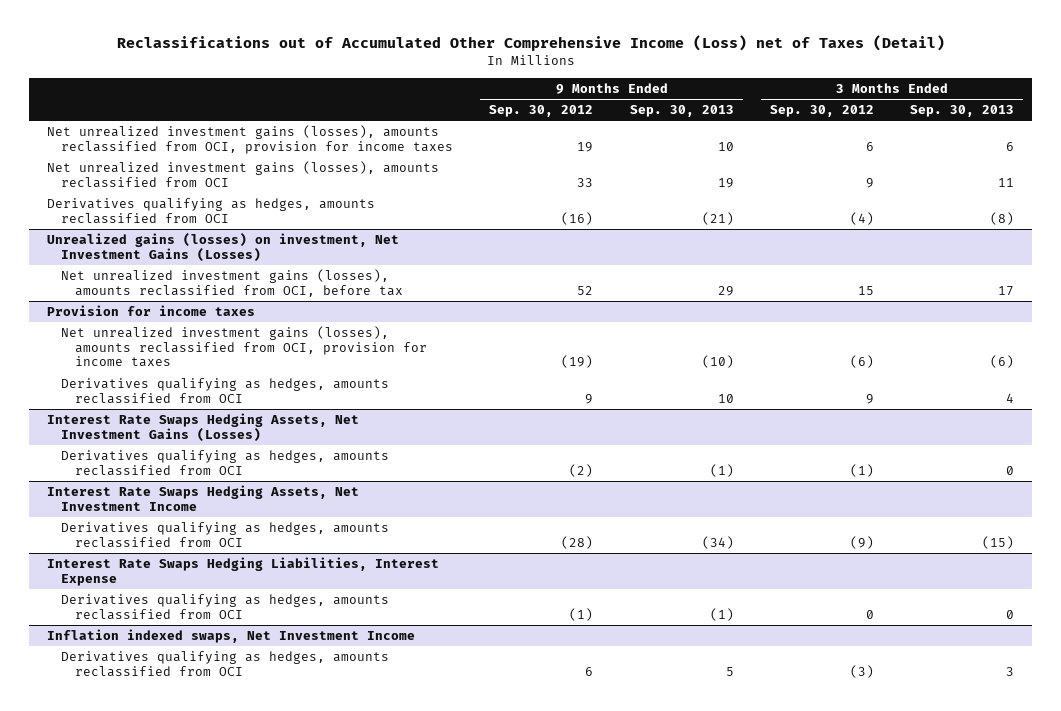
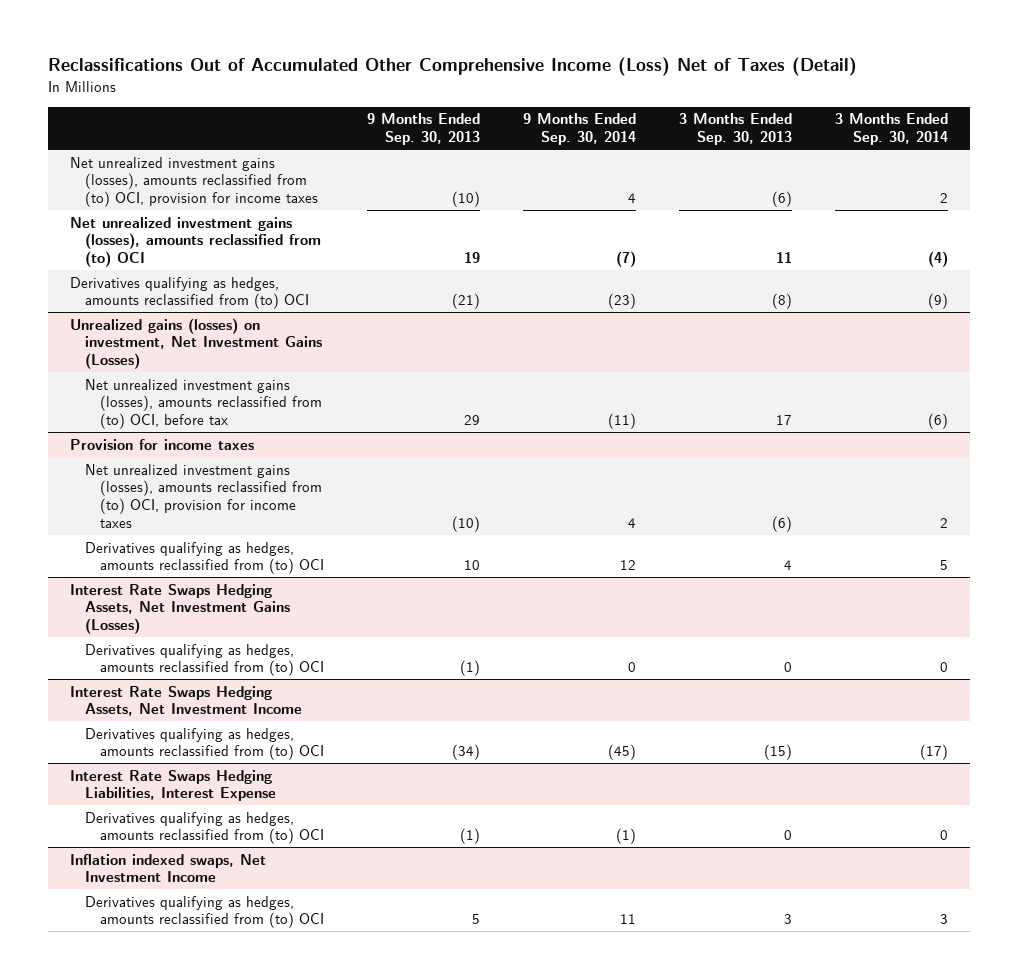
[116,35,945,52] Reclassifications out of Accumulated Other Comprehensive Income (Loss) net of Taxes (Detail) -> [47,57,857,77] Reclassifications Out of Accumulated Other Comprehensive Income (Loss) Net of Taxes (Detail)
[489,105,594,118] Sep. 30, 2012 -> none
[769,105,874,118] Sep. 30, 2012 -> none
none -> [522,113,636,146] 9 Months Ended Sep. 30, 2014
none -> [835,113,949,146] 3 Months Ended Sep. 30, 2014
[47,125,454,154] Net unrealized investment gains (losses), amounts reclassified from OCI, provision for income taxes -> [69,156,318,208] Net unrealized investment gains (losses), amounts reclassified from (to) OCI, provision for income taxes
[717,141,734,151] 10 -> [451,191,480,208] (10)
[1006,141,1015,151] 6 -> [772,191,793,208] (6)
[47,161,440,188] Net unrealized investment gains (losses), amounts reclassified from OCI -> [69,216,321,268] Net unrealized investment gains (losses), amounts reclassified from (to) OCI
[47,198,376,224] Derivatives qualifying as hedges, amounts reclassified from OCI -> [69,276,309,310] Derivatives qualifying as hedges, amounts reclassified from (to) OCI
[61,269,404,297] Net unrealized investment gains (losses), amounts reclassified from OCI, before tax -> [84,378,322,430] Net unrealized investment gains (losses), amounts reclassified from (to) OCI, before tax
[61,326,428,368] Net unrealized investment gains (losses), amounts reclassified from OCI, provision for income taxes -> [84,463,322,528] Net unrealized investment gains (losses), amounts reclassified from (to) OCI, provision for income taxes
[61,378,390,404] Derivatives qualifying as hedges, amounts reclassified from OCI -> [84,541,324,575] Derivatives qualifying as hedges, amounts reclassified from (to) OCI
[61,450,390,476] Derivatives qualifying as hedges, amounts reclassified from OCI -> [84,643,324,677] Derivatives qualifying as hedges, amounts reclassified from (to) OCI
[61,522,390,548] Derivatives qualifying as hedges, amounts reclassified from OCI -> [84,727,324,761] Derivatives qualifying as hedges, amounts reclassified from (to) OCI
[61,594,390,620] Derivatives qualifying as hedges, amounts reclassified from OCI -> [84,811,324,845] Derivatives qualifying as hedges, amounts reclassified from (to) OCI
[61,651,390,677] Derivatives qualifying as hedges, amounts reclassified from OCI -> [84,895,324,929] Derivatives qualifying as hedges, amounts reclassified from (to) OCI

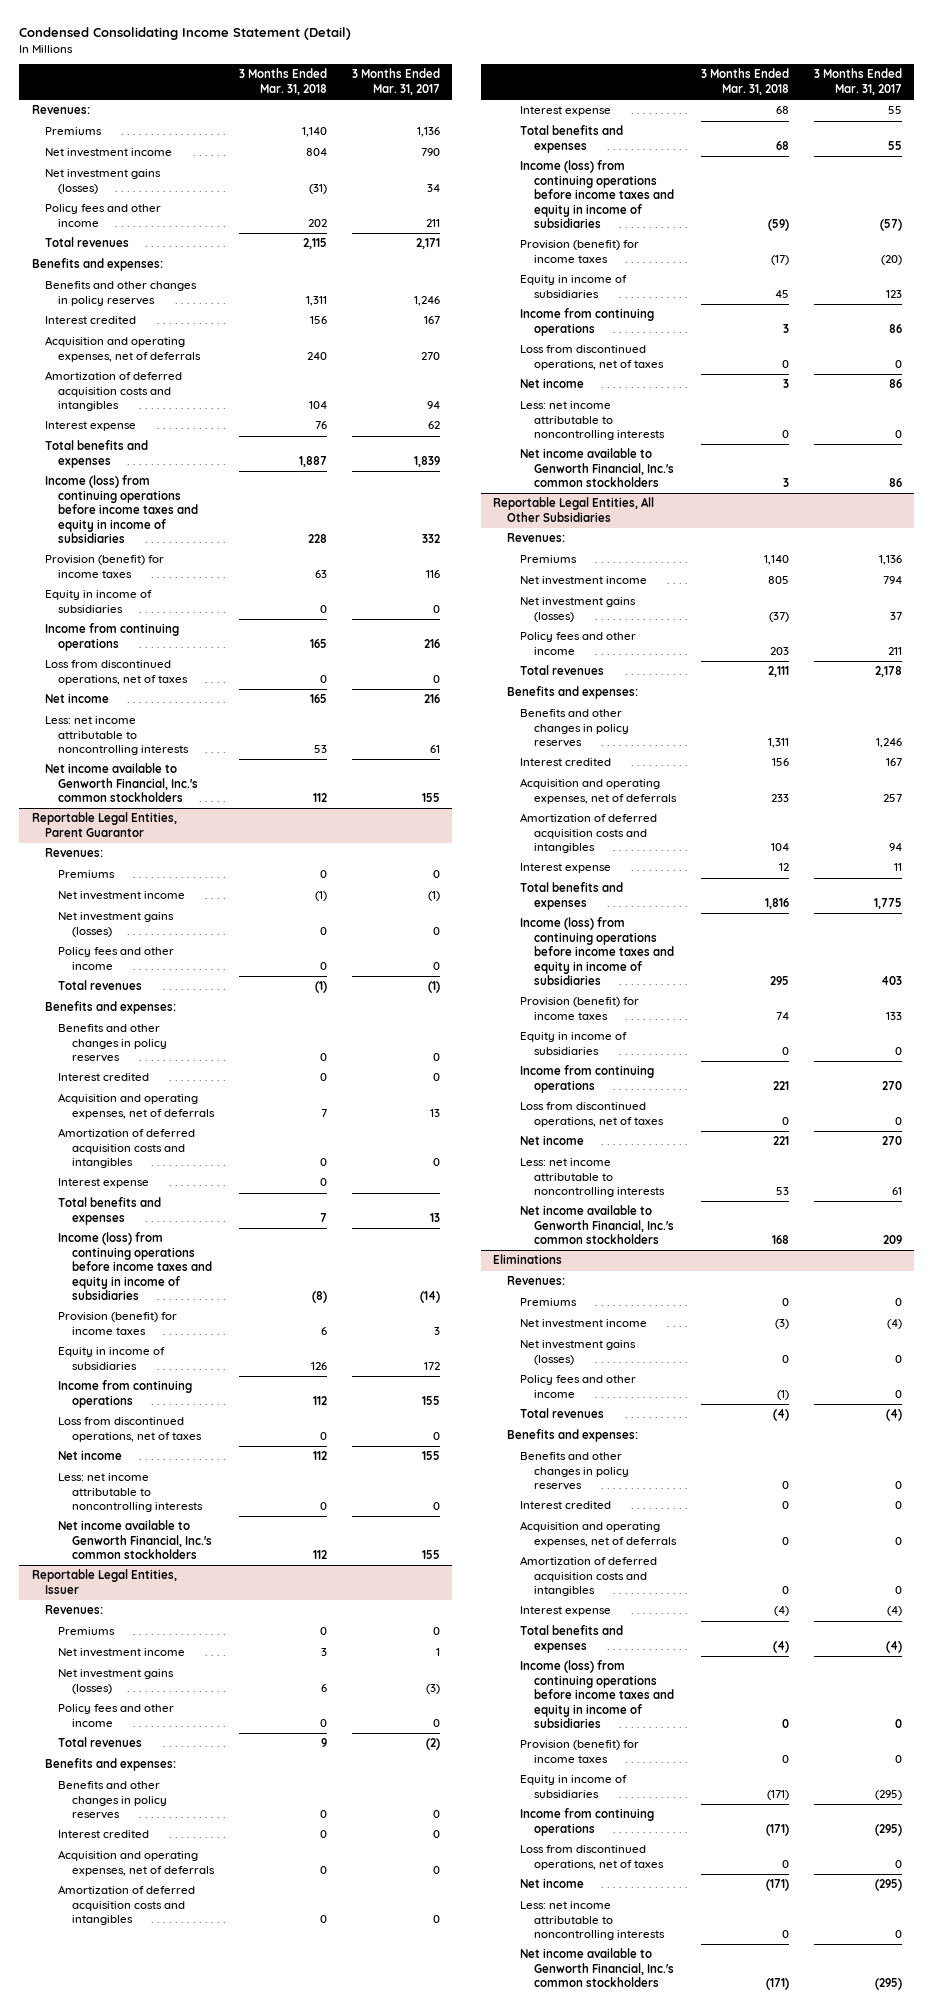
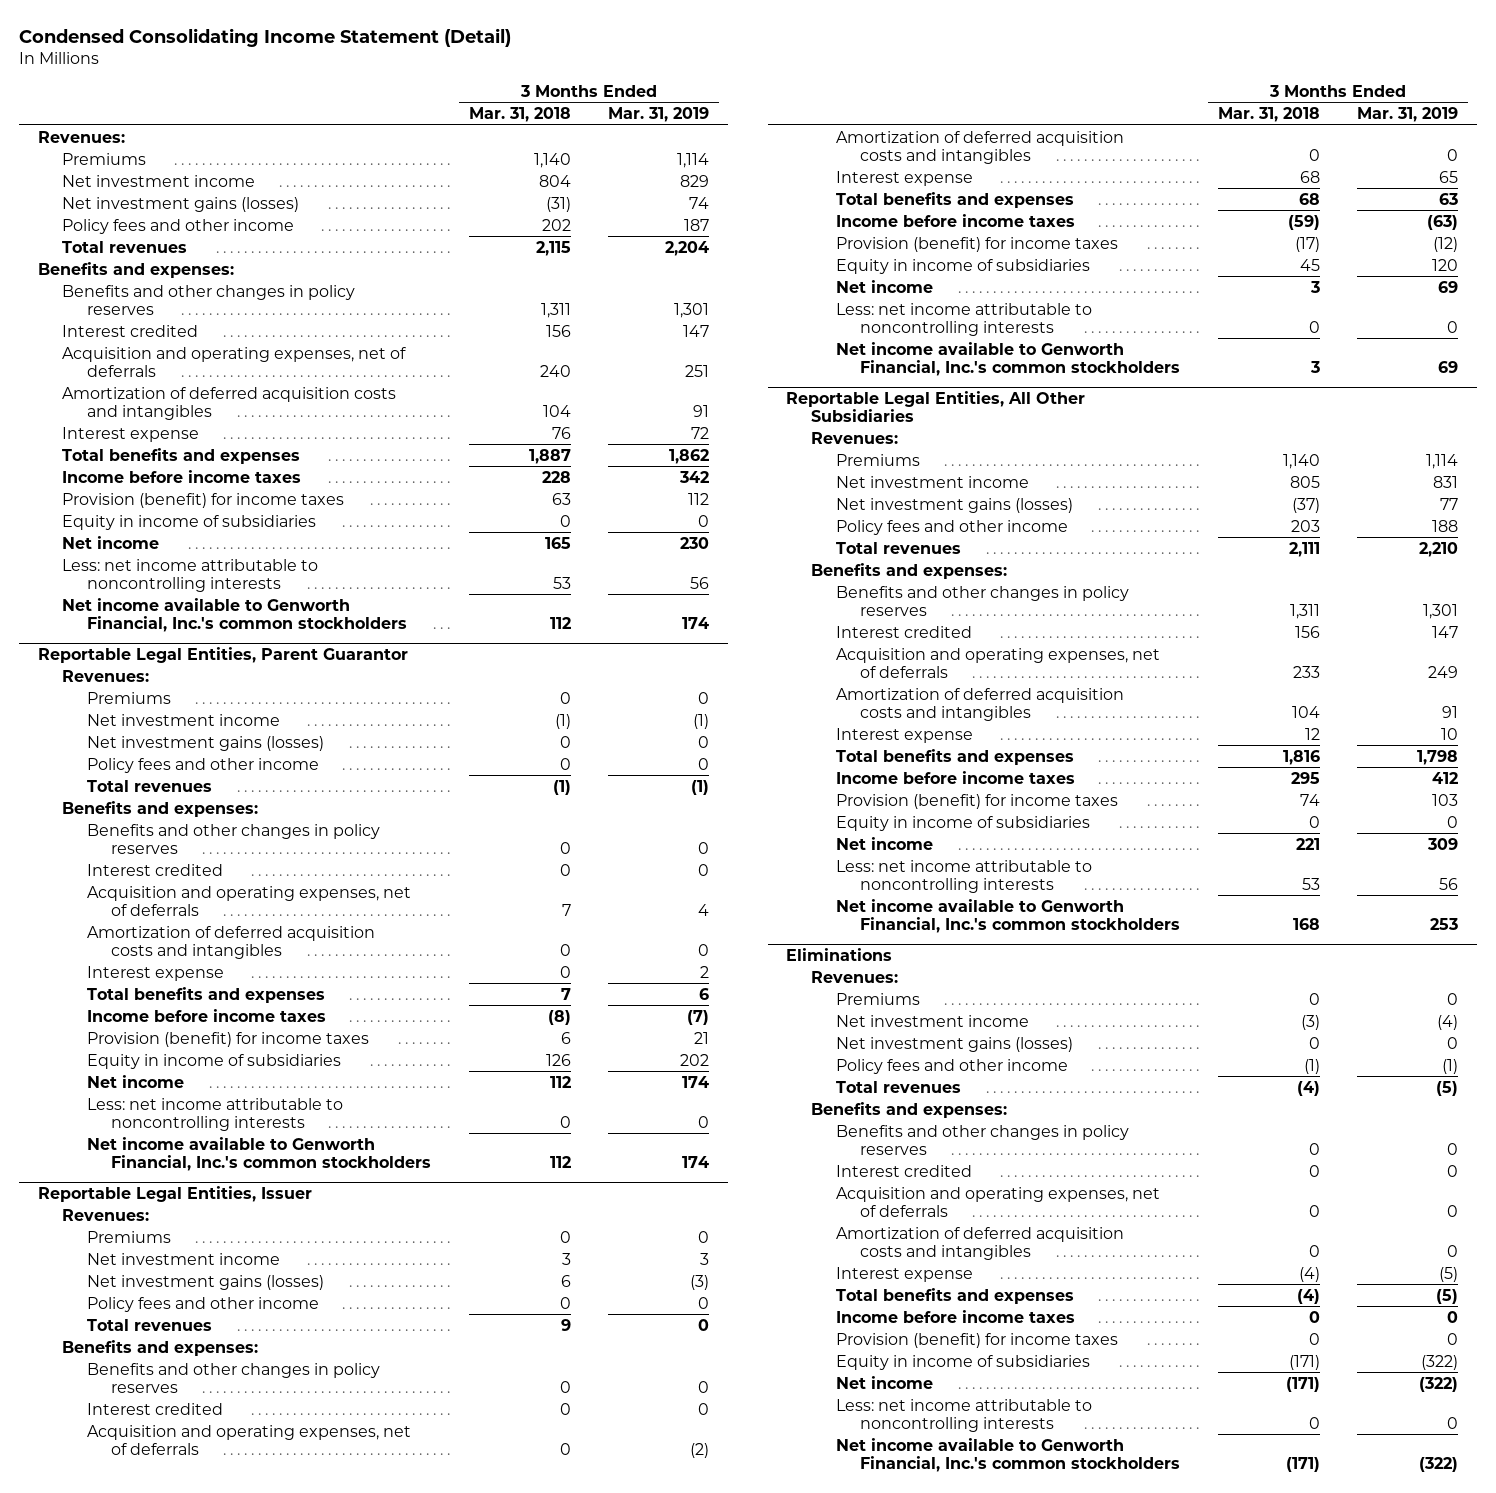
[351,68,440,95] 3 Months Ended Mar. 31, 2017 -> none
none -> [608,106,710,122] Mar. 31, 2019
[45,475,199,544] Income (loss) from continuing operations before income taxes and equity in income of subsidiaries -> [62,469,302,483] Income before income taxes
[45,623,180,651] Income from continuing operations -> none
[45,660,189,685] Loss from discontinued operations, net of taxes -> none
[58,1232,212,1301] Income (loss) from continuing operations before income taxes and equity in income of subsidiaries -> [86,1008,326,1022] Income before income taxes
[58,1380,193,1408] Income from continuing operations -> none
[58,1417,202,1442] Loss from discontinued operations, net of taxes -> none
[520,160,674,229] Income (loss) from continuing operations before income taxes and equity in income of subsidiaries -> [835,213,1075,227] Income before income taxes
[520,308,655,336] Income from continuing operations -> none
[520,345,664,370] Loss from discontinued operations, net of taxes -> none
[520,917,674,986] Income (loss) from continuing operations before income taxes and equity in income of subsidiaries -> [835,770,1075,784] Income before income taxes
[520,1065,655,1093] Income from continuing operations -> none
[520,1102,664,1127] Loss from discontinued operations, net of taxes -> none
[520,1660,674,1729] Income (loss) from continuing operations before income taxes and equity in income of subsidiaries -> [835,1309,1075,1323] Income before income taxes
[520,1808,655,1836] Income from continuing operations -> none
[520,1845,664,1870] Loss from discontinued operations, net of taxes -> none

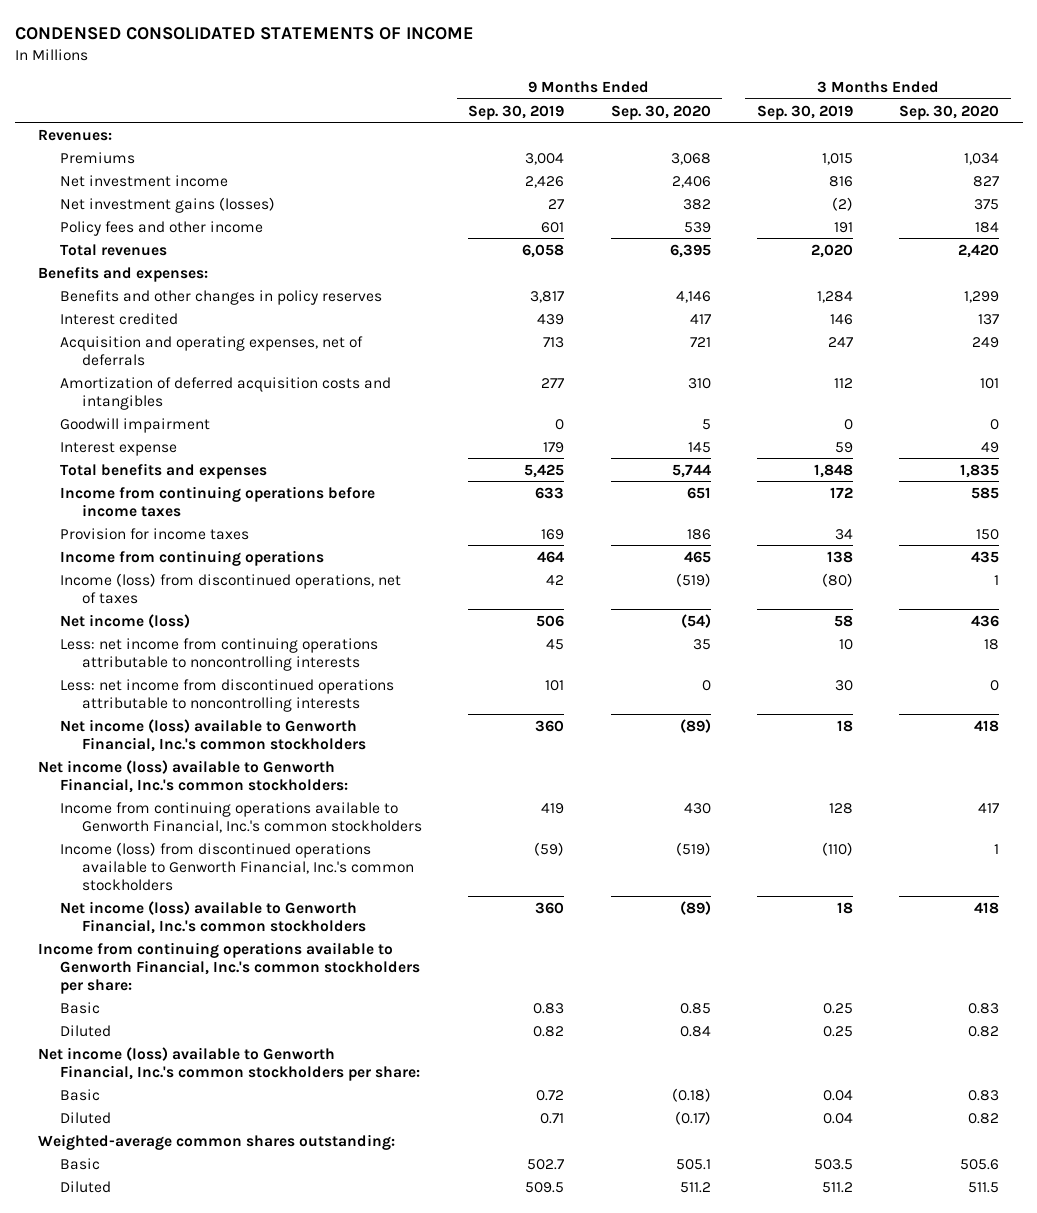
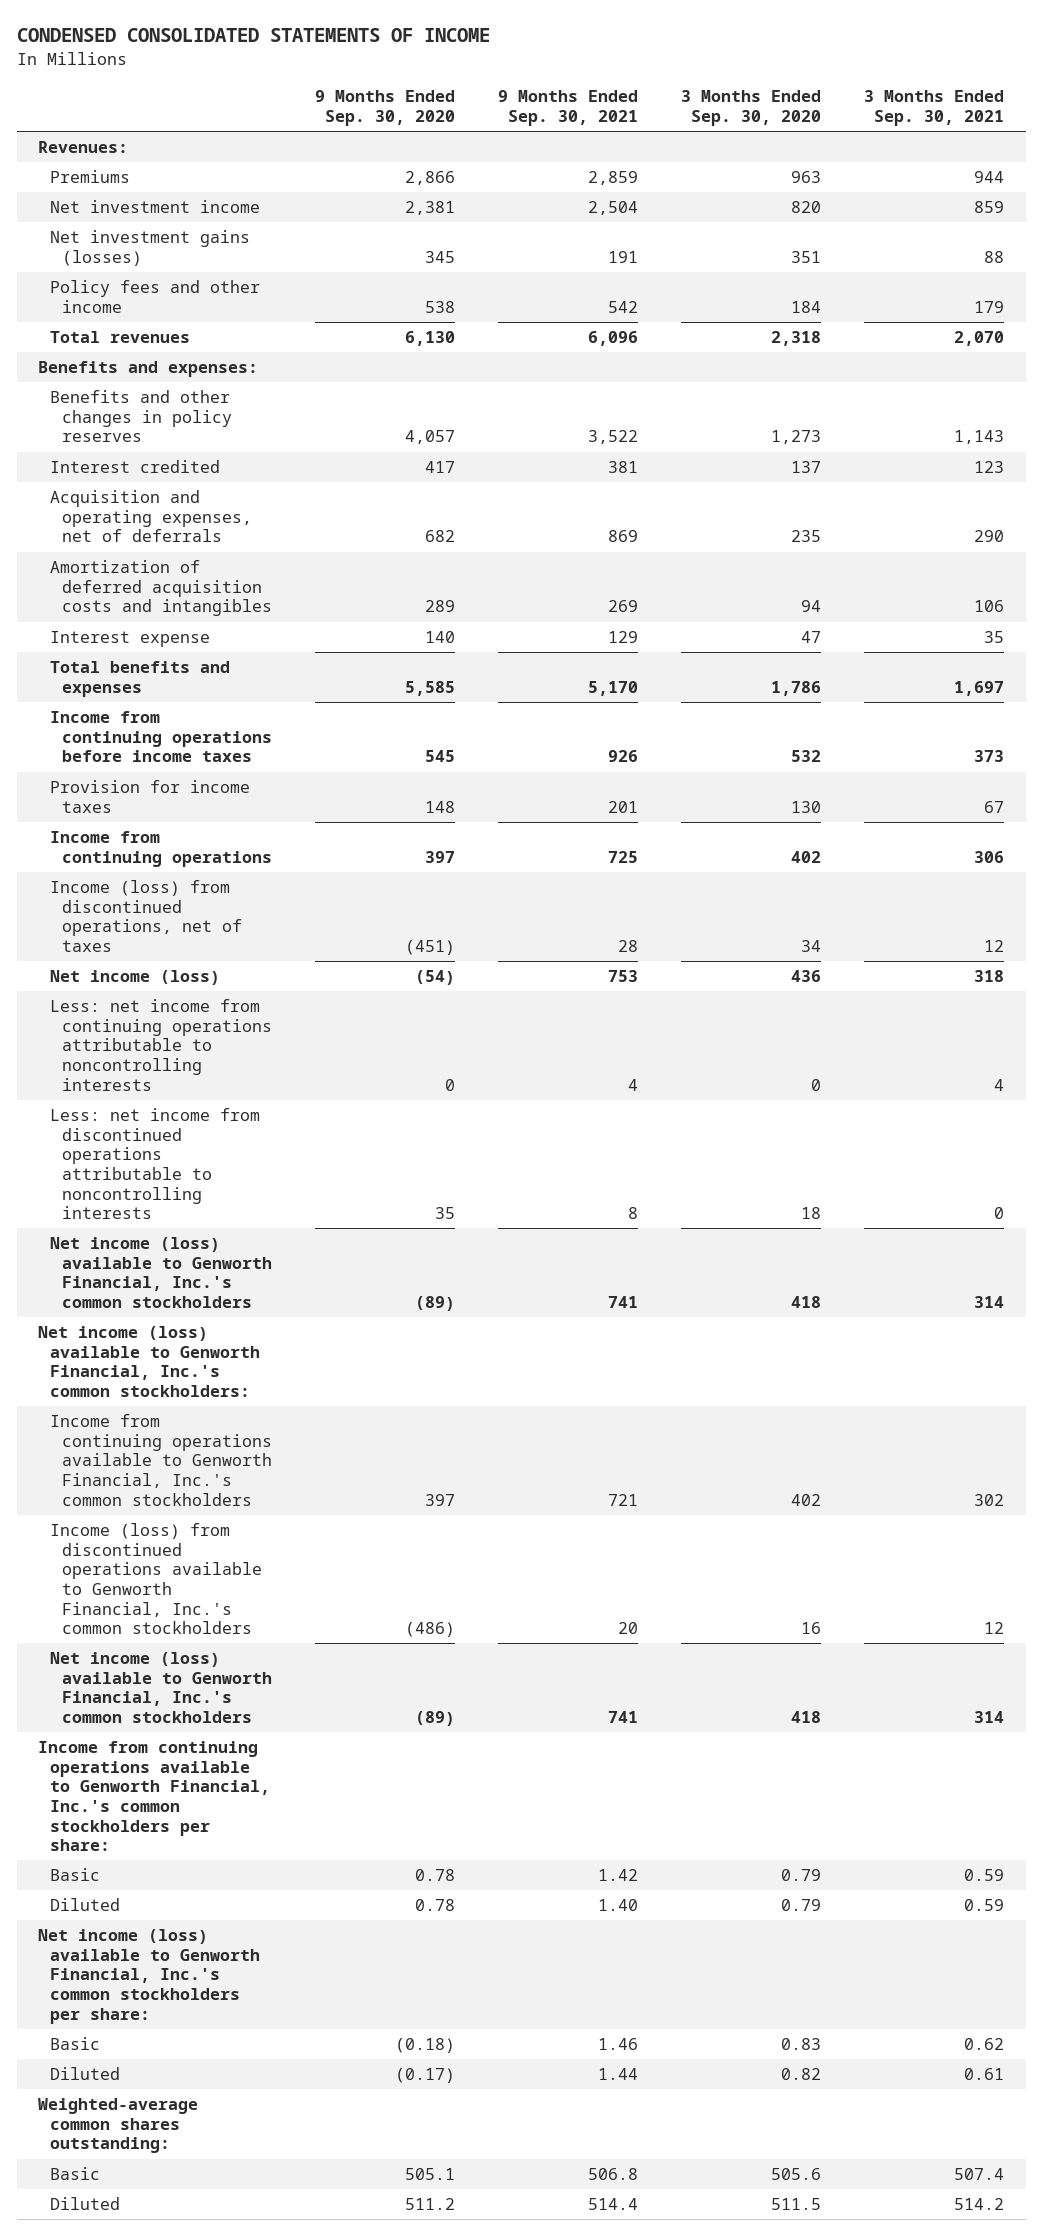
[468,104,565,120] Sep. 30, 2019 -> none
[756,104,853,120] Sep. 30, 2019 -> none
none -> [497,90,638,126] 9 Months Ended Sep. 30, 2021
none -> [864,90,1005,126] 3 Months Ended Sep. 30, 2021
[670,152,711,165] 3,068 -> [404,171,455,186] 2,866
[964,152,1000,165] 1,034 -> [790,171,821,184] 963
[671,175,711,188] 2,406 -> [404,201,455,216] 2,381
[973,175,1000,187] 827 -> [790,201,821,214] 820
[682,198,711,210] 382 -> [424,250,455,263] 345
[974,198,1000,210] 375 -> [790,250,821,263] 351
[683,221,711,233] 539 -> [424,300,455,313] 538
[669,243,711,258] 6,395 -> [404,331,455,347] 6,130
[958,243,1000,258] 2,420 -> [770,331,821,347] 2,318
[675,290,711,303] 4,146 -> [404,430,455,445] 4,057
[964,290,1000,303] 1,299 -> [770,430,821,445] 1,273
[59,417,210,433] Goodwill impairment -> none
[689,336,711,347] 721 -> [424,530,455,543] 682
[972,336,1000,348] 249 -> [790,530,821,543] 235
[687,377,711,389] 310 -> [424,600,455,613] 289
[980,377,1000,389] 101 -> [800,600,821,613] 94
[687,441,711,453] 145 -> [424,631,455,644] 140
[981,441,1000,453] 49 -> [800,631,821,644] 47
[671,463,711,478] 5,744 -> [404,680,455,696] 5,585
[960,463,1000,478] 1,835 -> [770,680,821,696] 1,786
[686,486,711,499] 651 -> [424,750,455,763] 545
[971,486,1000,499] 585 -> [790,750,821,763] 532
[686,528,711,540] 186 -> [424,800,455,813] 148
[976,528,1000,540] 150 -> [790,800,821,813] 130
[683,550,711,563] 465 -> [424,850,455,863] 397
[971,550,1000,563] 435 -> [790,850,821,863] 402
[675,572,711,587] (519) -> [404,939,455,955] (451)
[994,574,1000,585] 1 -> [800,939,821,952] 34
[692,638,711,650] 35 -> [444,1078,455,1091] 0
[984,638,1000,650] 18 -> [810,1078,821,1091] 0
[701,679,711,691] 0 -> [434,1207,455,1220] 35
[990,679,1000,691] 0 -> [800,1207,821,1220] 18
[683,802,711,814] 430 -> [424,1493,455,1506] 397
[978,802,1000,813] 417 -> [790,1493,821,1506] 402
[675,841,711,856] (519) -> [404,1622,455,1638] (486)
[994,843,1000,854] 1 -> [800,1622,821,1635] 16
[679,1002,711,1014] 0.85 -> [414,1869,455,1882] 0.78
[968,1002,1000,1014] 0.83 -> [780,1869,821,1882] 0.79
[679,1025,711,1037] 0.84 -> [414,1899,455,1912] 0.78
[968,1025,1000,1037] 0.82 -> [780,1899,821,1912] 0.79

